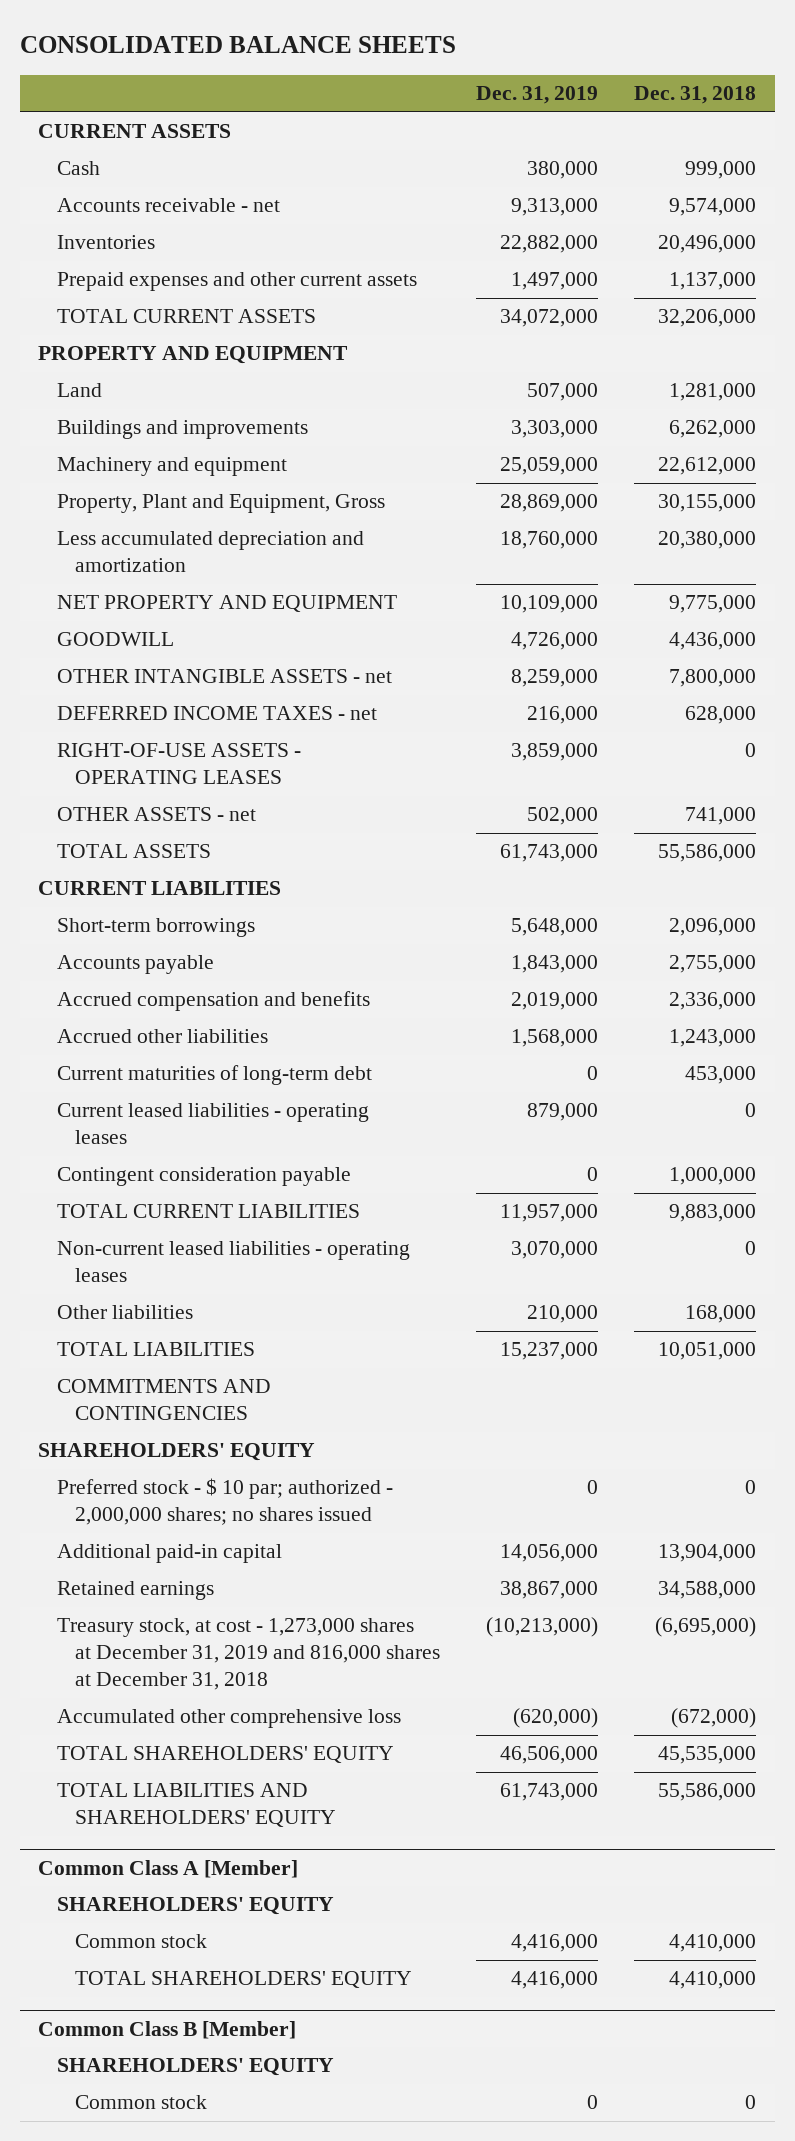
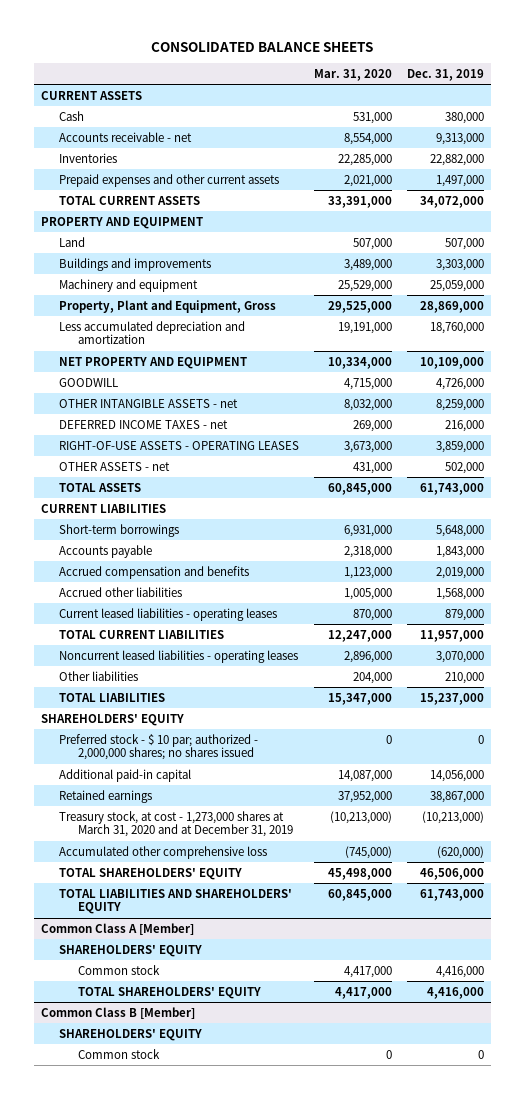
[634,86,757,105] Dec. 31, 2018 -> none
none -> [314,68,393,81] Mar. 31, 2020
[56,1065,372,1086] Current maturities of long-term debt -> none
[56,1167,351,1187] Contingent consideration payable -> none
[56,1241,410,1283] Non-current leased liabilities - operating leases -> [59,649,299,663] Noncurrent leased liabilities - operating leases
[56,1379,271,1421] COMMITMENTS AND CONTINGENCIES -> none
[56,1618,440,1691] Treasury stock, at cost - 1,273,000 shares at December 31, 2019 and 816,000 shares at December 31, 2018 -> [59,810,293,838] Treasury stock, at cost - 1,273,000 shares at March 31, 2020 and at December 31, 2019

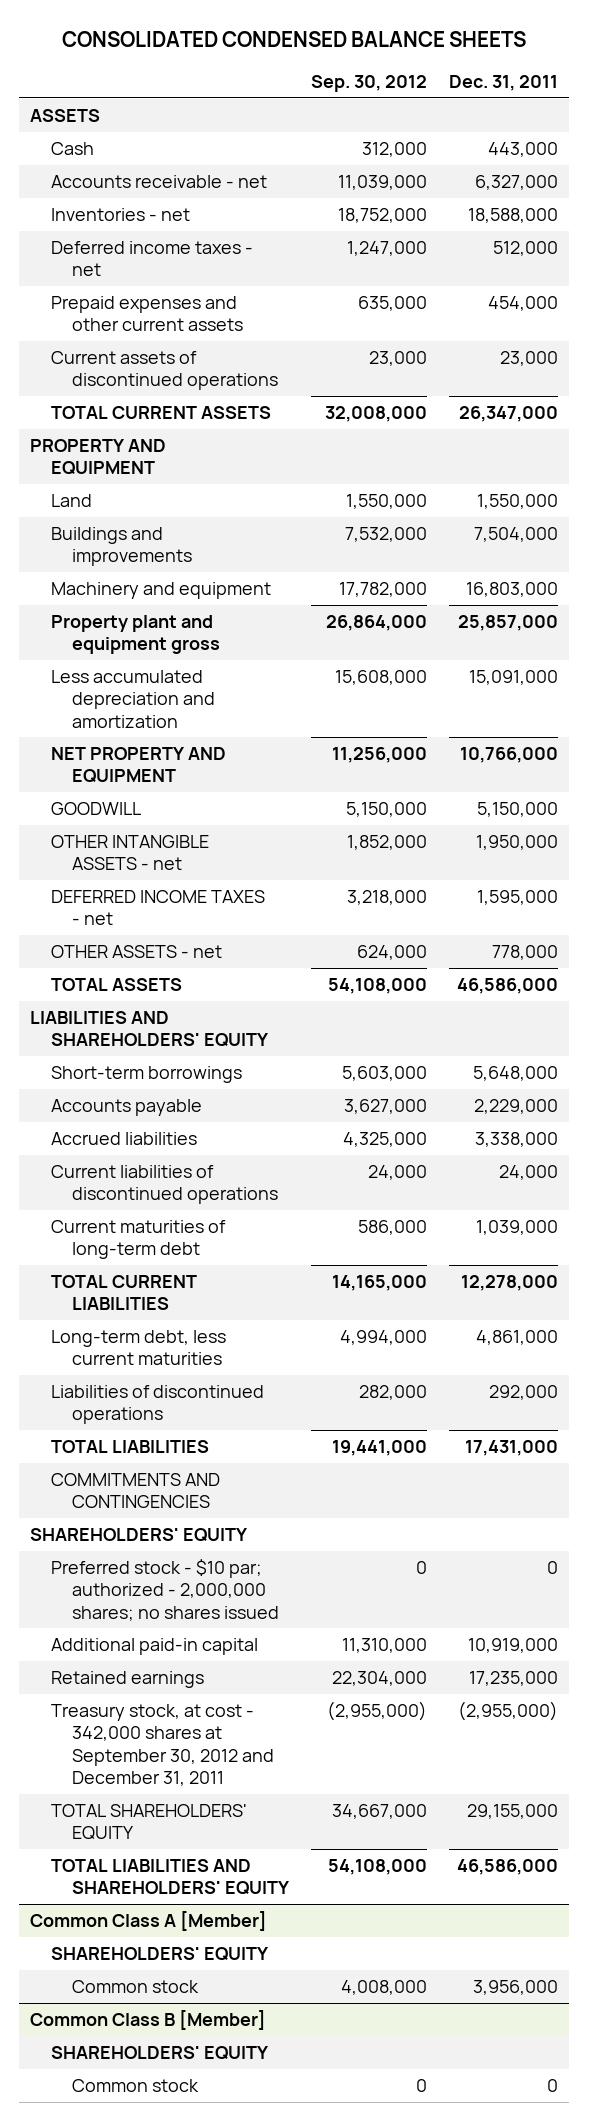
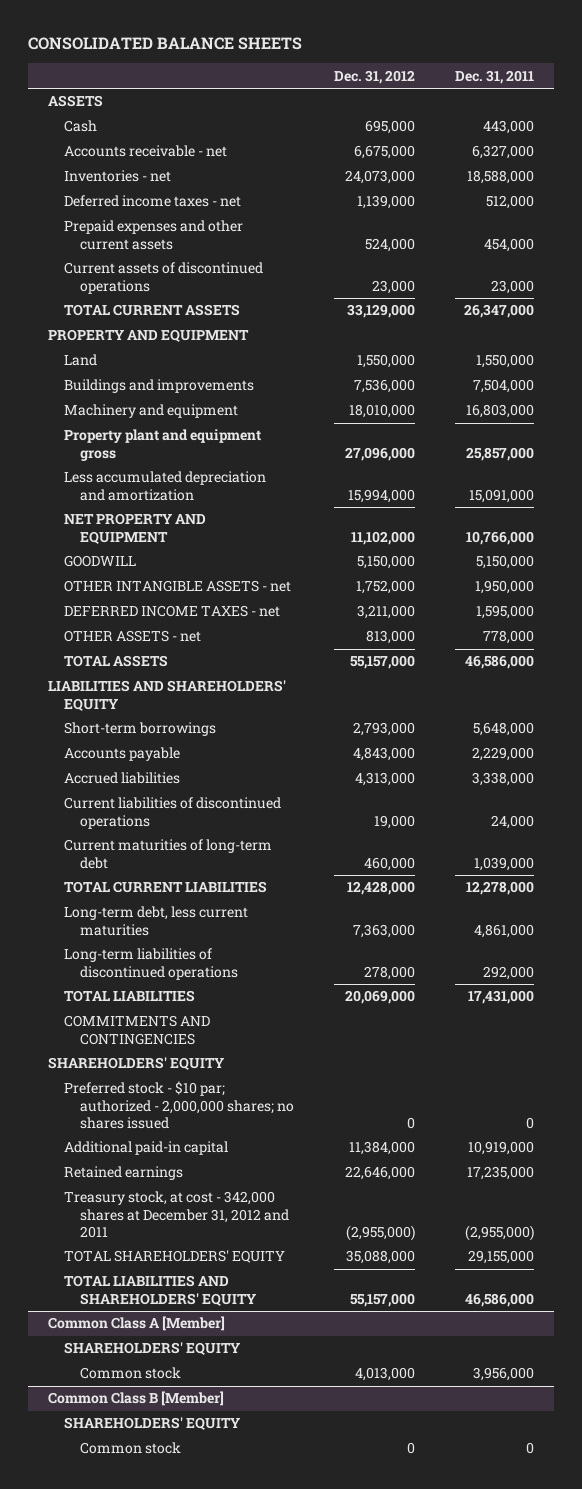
[62,31,527,48] CONSOLIDATED CONDENSED BALANCE SHEETS -> [27,37,302,51] CONSOLIDATED BALANCE SHEETS
[311,74,428,92] Sep. 30, 2012 -> none
none -> [334,69,416,84] Dec. 31, 2012
[51,1384,265,1425] Liabilities of discontinued operations -> [64,948,239,980] Long-term liabilities of discontinued operations
[51,1703,274,1787] Treasury stock, at cost - 342,000 shares at September 30, 2012 and December 31, 2011 -> [64,1191,290,1238] Treasury stock, at cost - 342,000 shares at December 31, 2012 and 2011

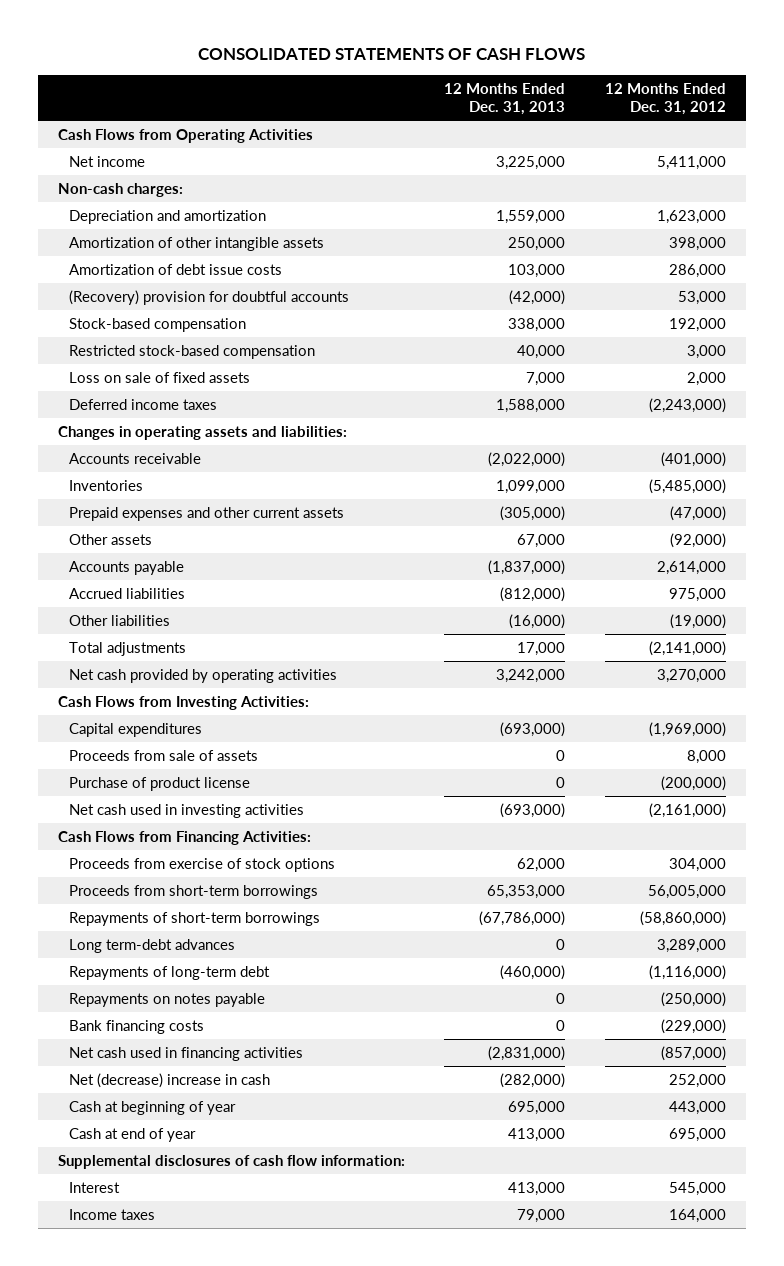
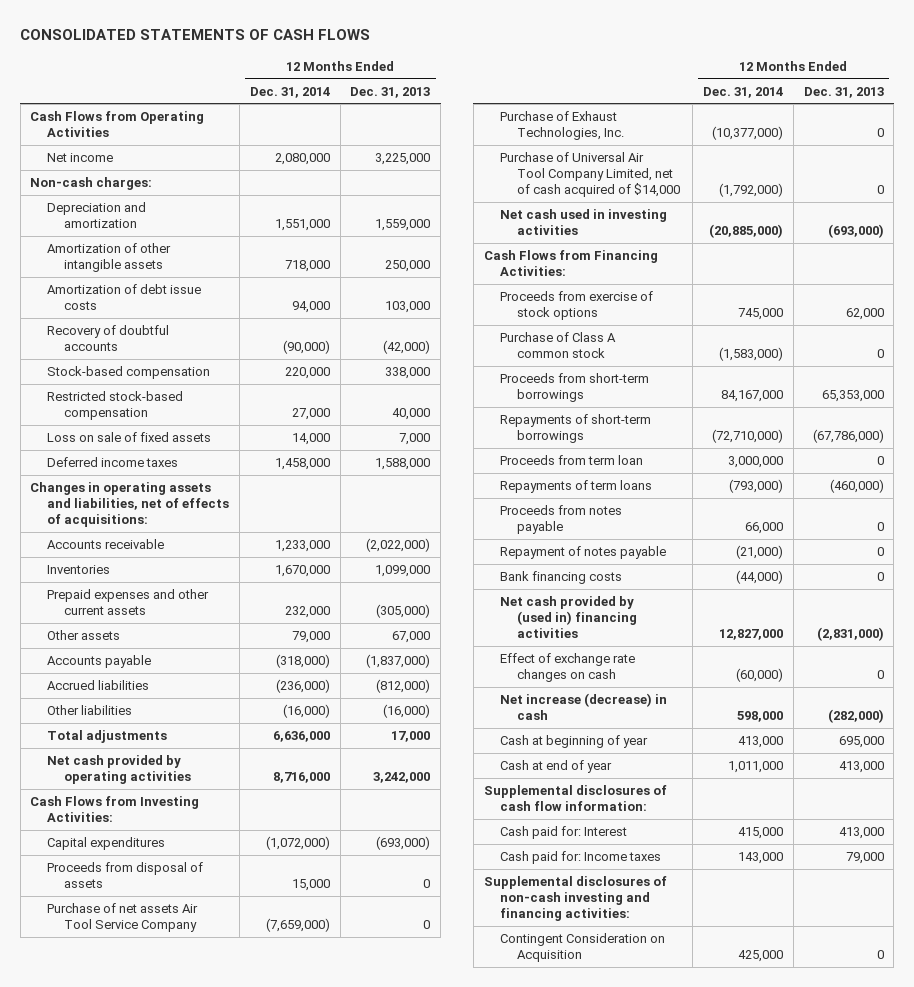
[605,82,727,116] 12 Months Ended Dec. 31, 2012 -> none
none -> [249,86,330,98] Dec. 31, 2014
[69,289,350,305] (Recovery) provision for doubtful accounts -> [47,325,170,352] Recovery of doubtful accounts
[57,425,347,440] Changes in operating assets and liabilities: -> [30,482,230,527] Changes in operating assets and liabilities, net of effects of acquisitions:
[69,776,251,791] Purchase of product license -> none
[69,749,259,761] Proceeds from sale of assets -> [47,862,204,889] Proceeds from disposal of assets
none -> [47,903,199,933] Purchase of net assets Air Tool Service Company
none -> [500,111,625,141] Purchase of Exhaust Technologies, Inc.
none -> [500,152,681,197] Purchase of Universal Air Tool Company Limited, net of cash acquired of $14,000
none -> [500,332,617,359] Purchase of Class A common stock
[69,938,236,953] Long term-debt advances -> none
none -> [500,455,644,466] Proceeds from term loan
[69,965,271,980] Repayments of long-term debt -> [500,480,653,494] Repayments of term loans
none -> [500,505,623,535] Proceeds from notes payable
[69,992,266,1007] Repayments on notes payable -> [500,546,667,560] Repayment of notes payable
[69,1046,304,1061] Net cash used in financing activities -> [500,596,638,638] Net cash provided by (used in) financing activities
none -> [500,653,636,683] Effect of exchange rate changes on cash
[69,1072,271,1088] Net (decrease) increase in cash -> [500,693,668,721] Net increase (decrease) in cash
[69,1181,121,1193] Interest -> [500,826,628,840] Cash paid for: Interest
[69,1208,156,1220] Income taxes -> [500,851,662,865] Cash paid for: Income taxes
none -> [483,876,667,921] Supplemental disclosures of non-cash investing and financing activities:
none -> [500,933,666,963] Contingent Consideration on Acquisition

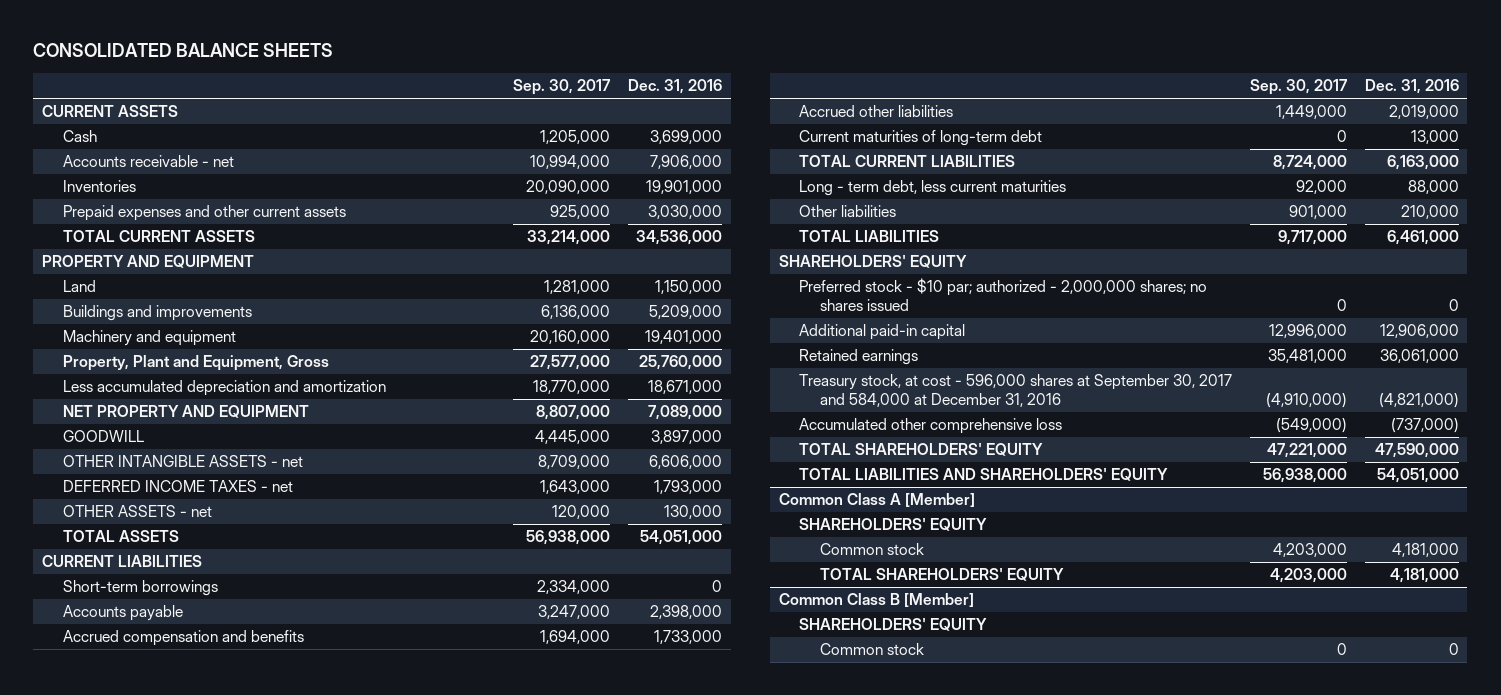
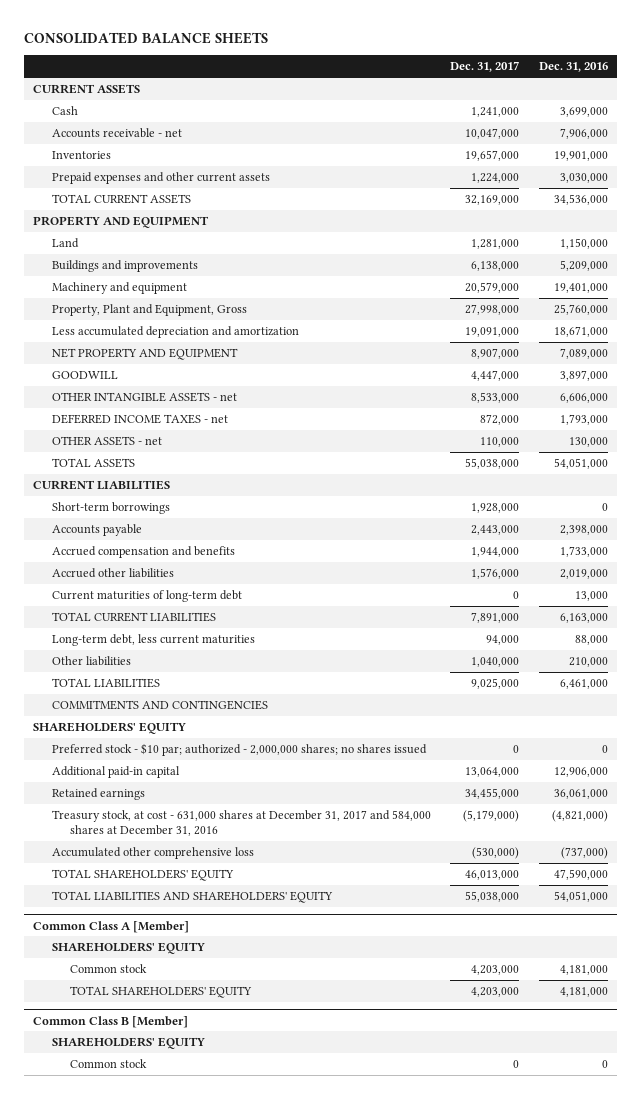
[513,79,611,96] Sep. 30, 2017 -> none
none -> [450,61,520,73] Dec. 31, 2017
[799,180,1067,197] Long - term debt, less current maturities -> [51,633,255,646] Long-term debt, less current maturities
none -> [51,699,268,710] COMMITMENTS AND CONTINGENCIES
[799,374,1233,407] Treasury stock, at cost - 596,000 shares at September 30, 2017 and 584,000 at December 31, 2016 -> [51,809,431,837] Treasury stock, at cost - 631,000 shares at December 31, 2017 and 584,000 shares at December 31, 2016

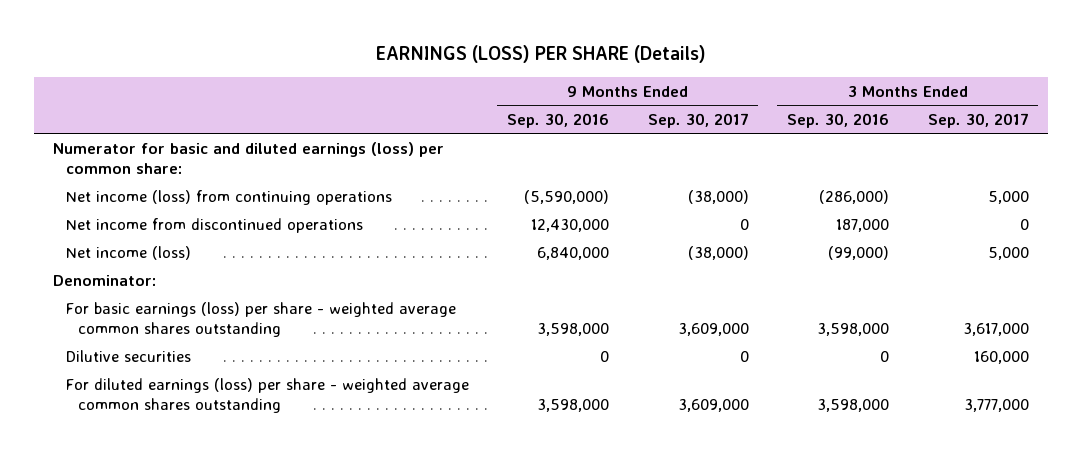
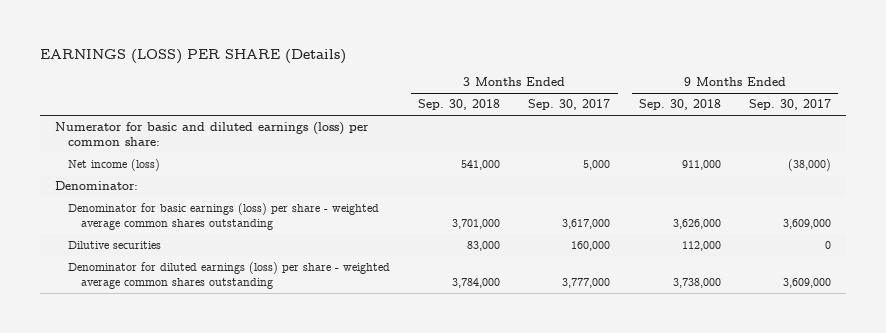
[507,112,610,128] Sep. 30, 2016 -> none
[787,112,890,128] Sep. 30, 2016 -> none
none -> [418,99,501,111] Sep. 30, 2018
none -> [638,99,721,111] Sep. 30, 2018
[65,189,392,205] Net income (loss) from continuing operations -> none
[65,217,363,233] Net income from discontinued operations -> none
[65,301,456,337] For basic earnings (loss) per share - weighted average common shares outstanding -> [67,203,379,230] Denominator for basic earnings (loss) per share - weighted average common shares outstanding
[65,377,469,413] For diluted earnings (loss) per share - weighted average common shares outstanding -> [67,262,390,289] Denominator for diluted earnings (loss) per share - weighted average common shares outstanding

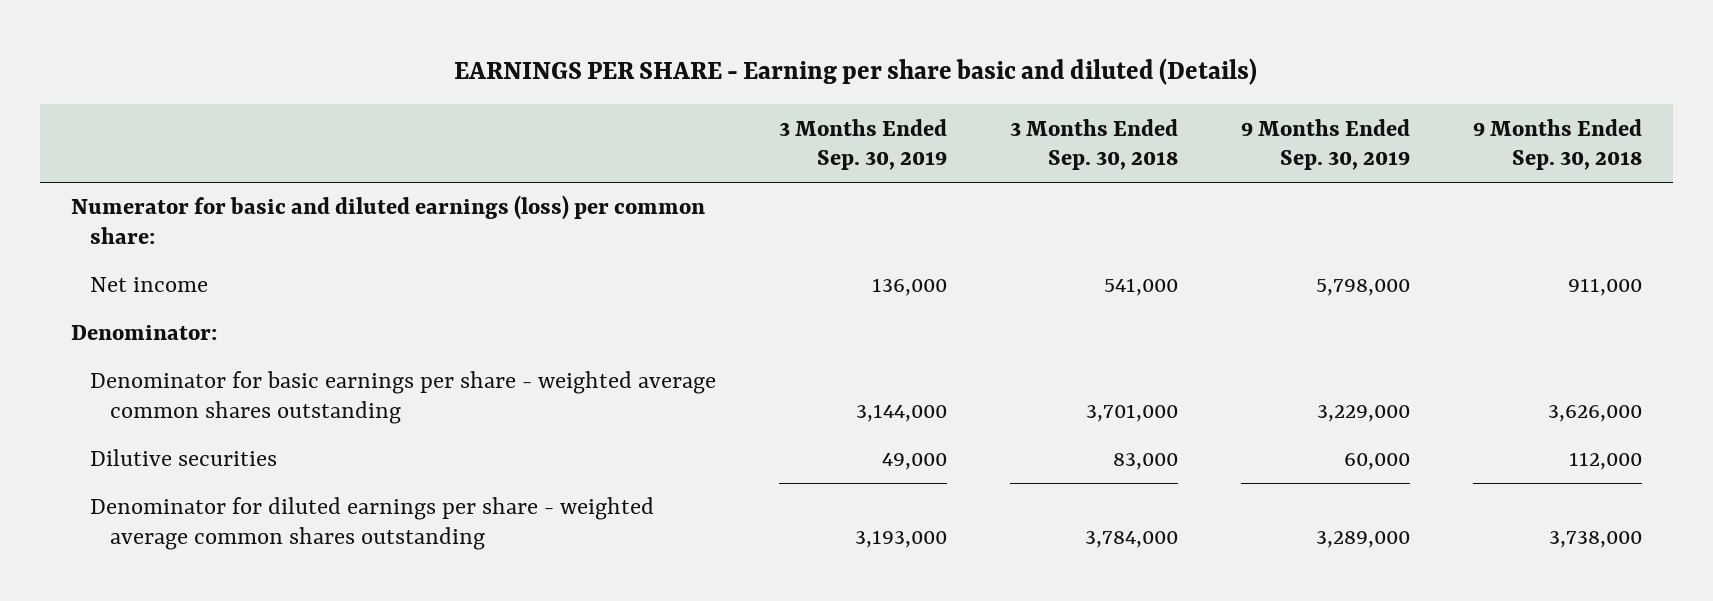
[40,49,347,65] EARNINGS (LOSS) PER SHARE (Details) -> [454,57,1258,85] EARNINGS PER SHARE - Earning per share basic and diluted (Details)
[528,99,611,111] Sep. 30, 2017 -> none
[749,99,832,111] Sep. 30, 2017 -> none
none -> [779,118,948,171] 3 Months Ended Sep. 30, 2019
none -> [1241,118,1411,171] 9 Months Ended Sep. 30, 2019
[67,159,160,172] Net income (loss) -> [90,277,209,293] Net income
[67,203,379,230] Denominator for basic earnings (loss) per share - weighted average common shares outstanding -> [90,371,717,424] Denominator for basic earnings per share - weighted average common shares outstanding
[67,262,390,289] Denominator for diluted earnings (loss) per share - weighted average common shares outstanding -> [90,497,655,550] Denominator for diluted earnings per share - weighted average common shares outstanding

